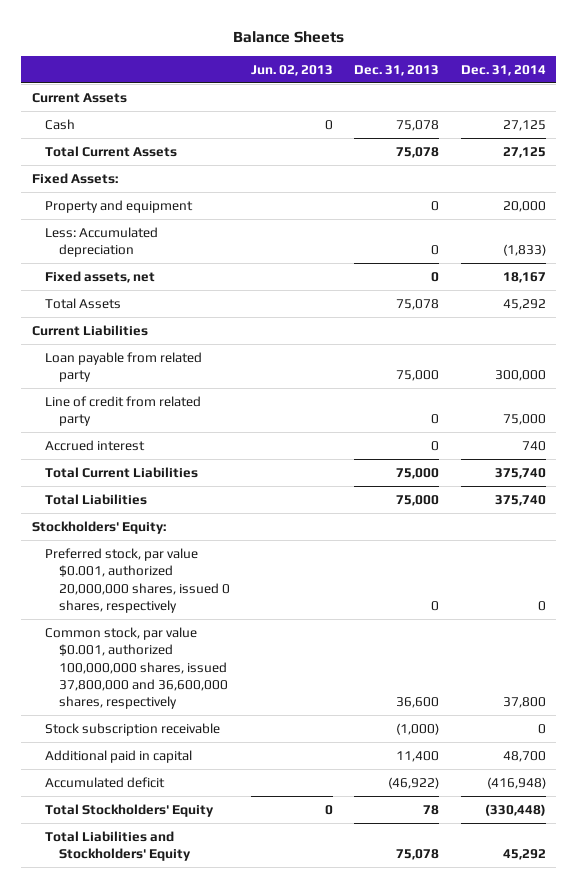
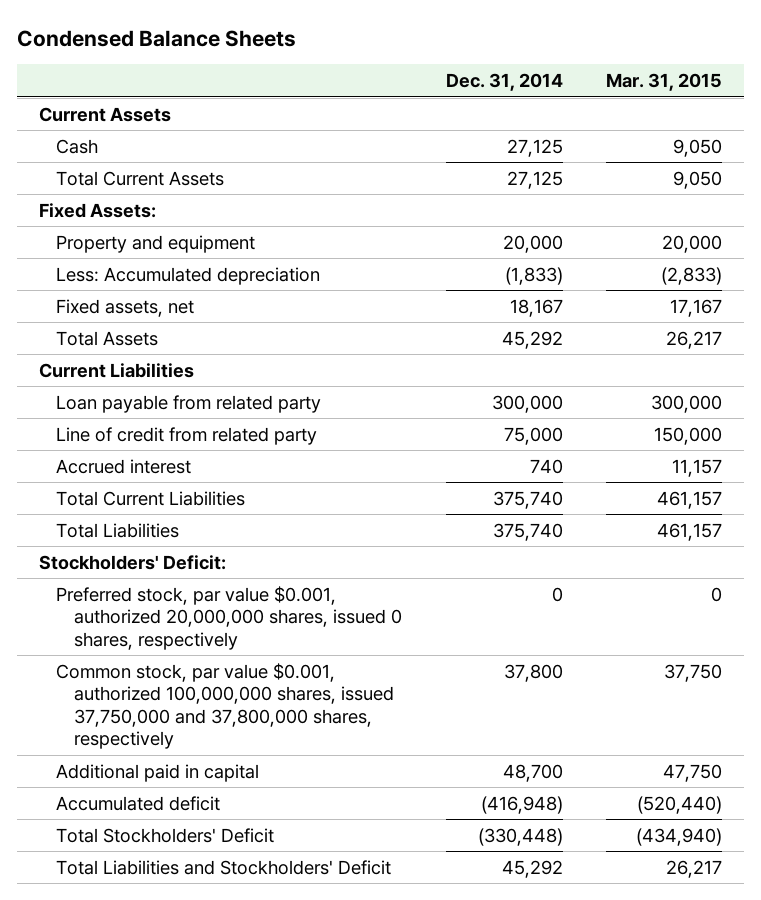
[232,31,344,44] Balance Sheets -> [17,29,297,47] Condensed Balance Sheets
[251,64,334,76] Jun. 02, 2013 -> none
[354,64,440,76] Dec. 31, 2013 -> none
none -> [606,73,723,92] Mar. 31, 2015
[31,520,166,534] Stockholders' Equity: -> [39,554,227,570] Stockholders' Deficit:
[45,722,221,736] Stock subscription receivable -> none
[45,626,228,710] Common stock, par value $0.001, authorized 100,000,000 shares, issued 37,800,000 and 36,600,000 shares, respectively -> [56,662,394,750] Common stock, par value $0.001, authorized 100,000,000 shares, issued 37,750,000 and 37,800,000 shares, respectively
[45,803,215,817] Total Stockholders' Equity -> [56,827,275,843] Total Stockholders' Deficit
[45,830,191,862] Total Liabilities and Stockholders' Equity -> [56,859,392,875] Total Liabilities and Stockholders' Deficit

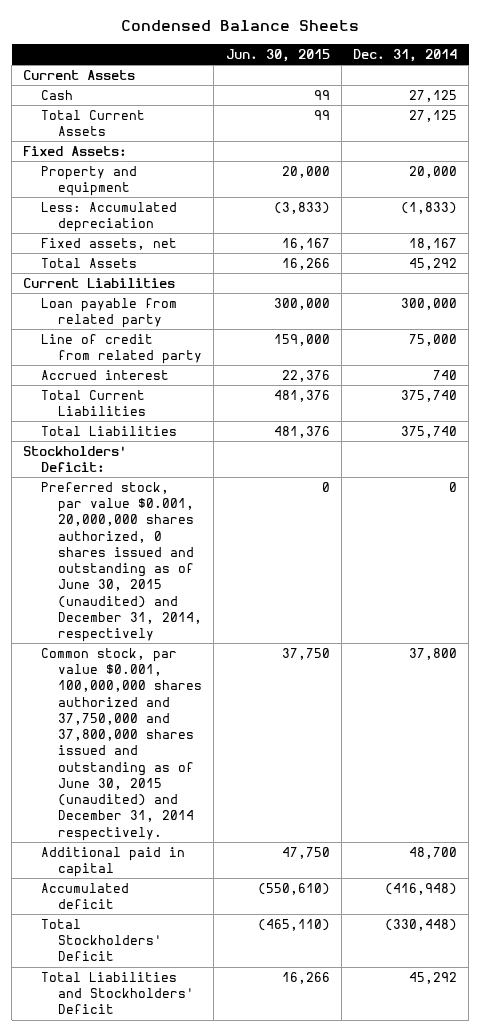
[606,73,723,92] Mar. 31, 2015 -> none
none -> [225,48,330,62] Jun. 30, 2015
[56,585,402,650] Preferred stock, par value $0.001, authorized 20,000,000 shares, issued 0 shares, respectively -> [40,481,203,643] Preferred stock, par value $0.001, 20,000,000 shares authorized, 0 shares issued and outstanding as of June 30, 2015 (unaudited) and December 31, 2014, respectively
[56,662,394,750] Common stock, par value $0.001, authorized 100,000,000 shares, issued 37,750,000 and 37,800,000 shares, respectively -> [40,647,203,841] Common stock, par value $0.001, 100,000,000 shares authorized and 37,750,000 and 37,800,000 shares issued and outstanding as of June 30, 2015 (unaudited) and December 31, 2014 respectively.

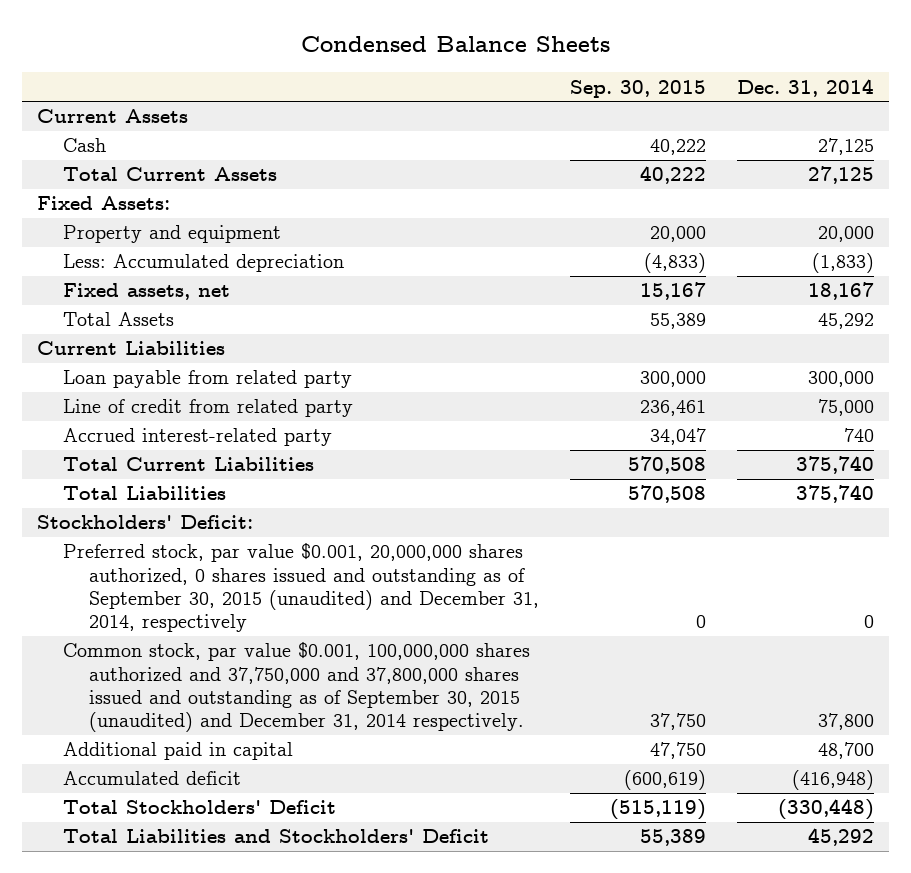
[225,48,330,62] Jun. 30, 2015 -> none
none -> [569,79,706,98] Sep. 30, 2015
[40,369,169,380] Accrued interest -> [63,428,333,447] Accrued interest-related party
[40,481,203,643] Preferred stock, par value $0.001, 20,000,000 shares authorized, 0 shares issued and outstanding as of June 30, 2015 (unaudited) and December 31, 2014, respectively -> [63,543,539,633] Preferred stock, par value $0.001, 20,000,000 shares authorized, 0 shares issued and outstanding as of September 30, 2015 (unaudited) and December 31, 2014, respectively
[40,647,203,841] Common stock, par value $0.001, 100,000,000 shares authorized and 37,750,000 and 37,800,000 shares issued and outstanding as of June 30, 2015 (unaudited) and December 31, 2014 respectively. -> [63,642,531,733] Common stock, par value $0.001, 100,000,000 shares authorized and 37,750,000 and 37,800,000 shares issued and outstanding as of September 30, 2015 (unaudited) and December 31, 2014 respectively.

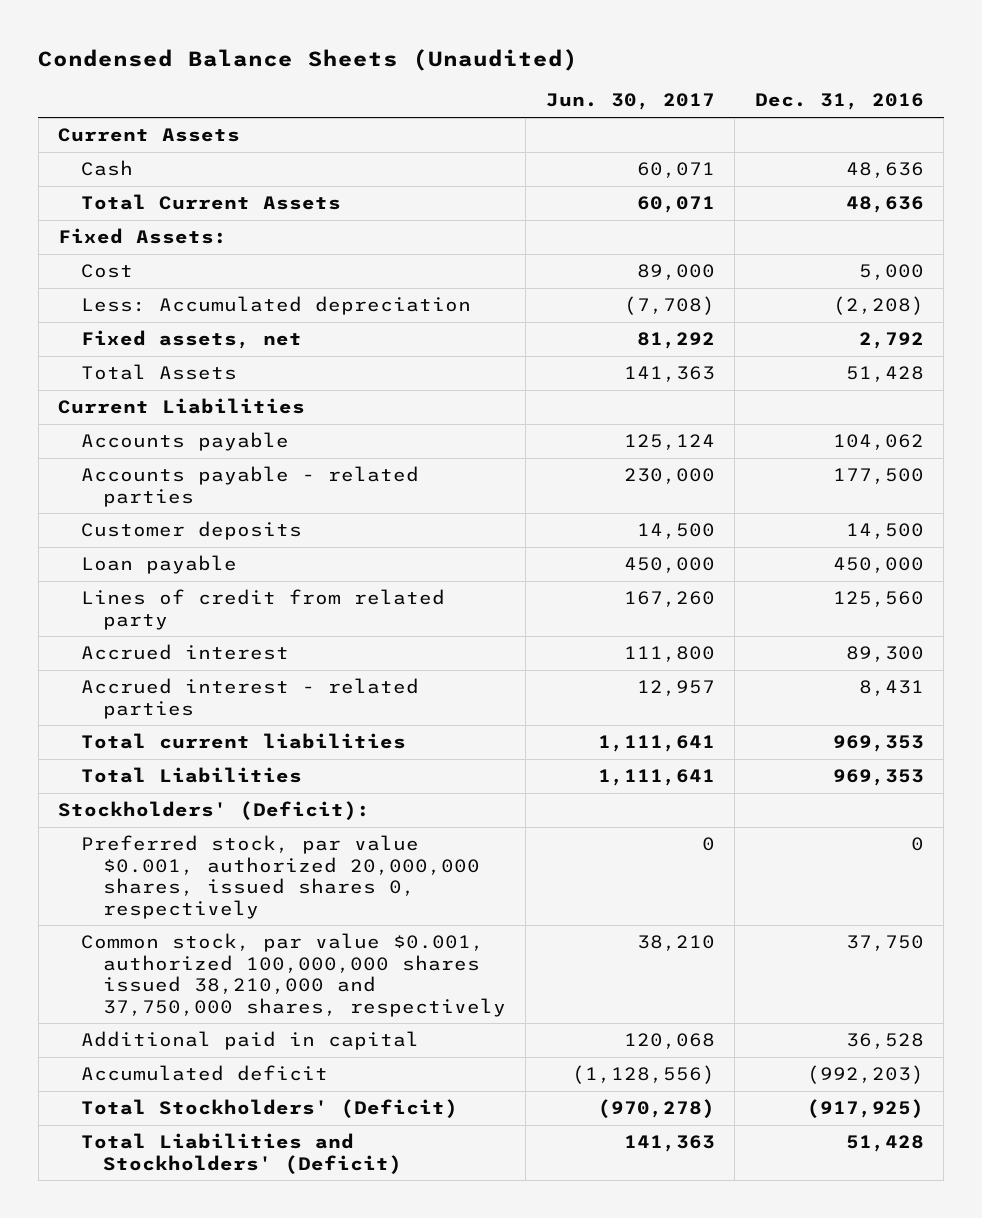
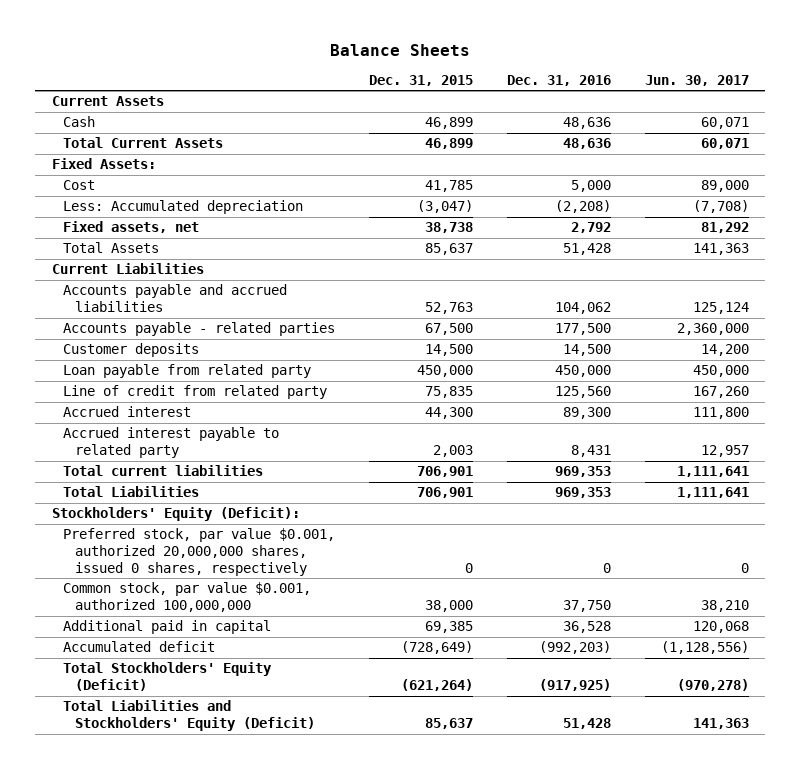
[38,48,579,71] Condensed Balance Sheets (Unaudited) -> [330,43,471,56] Balance Sheets
none -> [369,74,474,86] Dec. 31, 2015
[80,431,289,451] Accounts payable -> [63,284,288,313] Accounts payable and accrued liabilities
[623,467,715,484] 230,000 -> [676,323,749,336] 2,360,000
[636,522,715,539] 14,500 -> [700,344,749,357] 14,200
[80,554,237,574] Loan payable -> [63,364,312,379] Loan payable from related party
[80,588,445,630] Lines of credit from related party -> [63,385,328,400] Line of credit from related party
[80,677,419,719] Accrued interest - related parties -> [63,427,280,459] Accrued interest payable to related party
[58,800,371,820] Stockholders' (Deficit): -> [52,507,301,522] Stockholders' Equity (Deficit):
[80,834,480,919] Preferred stock, par value $0.001, authorized 20,000,000 shares, issued shares 0, respectively -> [63,528,336,576] Preferred stock, par value $0.001, authorized 20,000,000 shares, issued 0 shares, respectively
[80,932,506,1017] Common stock, par value $0.001, authorized 100,000,000 shares issued 38,210,000 and 37,750,000 shares, respectively -> [63,582,312,613] Common stock, par value $0.001, authorized 100,000,000
[80,1098,458,1118] Total Stockholders' (Deficit) -> [63,662,273,692] Total Stockholders' Equity (Deficit)
[80,1132,402,1174] Total Liabilities and Stockholders' (Deficit) -> [63,700,315,732] Total Liabilities and Stockholders' Equity (Deficit)

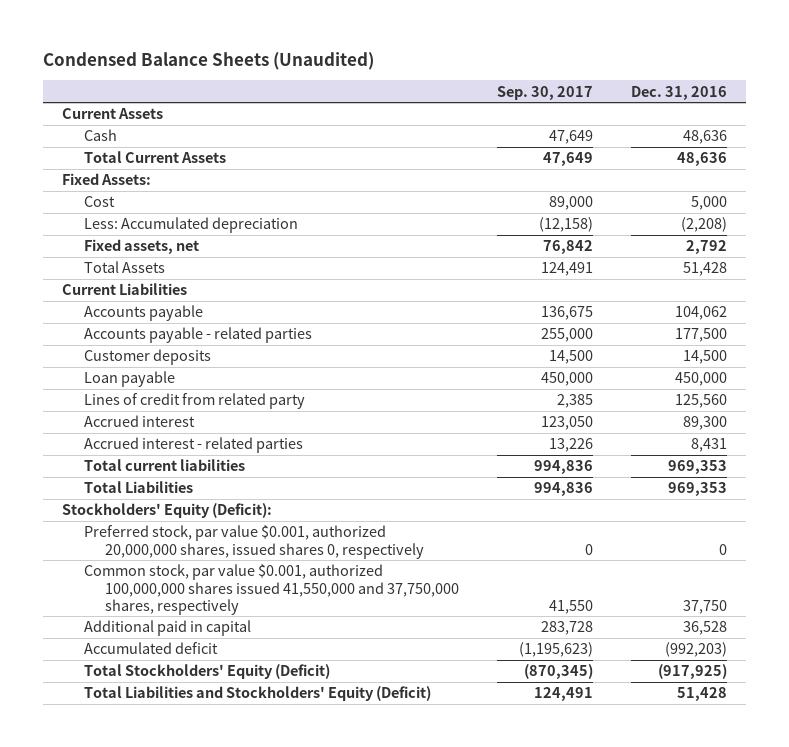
[330,43,471,56] Balance Sheets -> [42,51,374,70] Condensed Balance Sheets (Unaudited)
[369,74,474,86] Dec. 31, 2015 -> none
[644,74,749,86] Jun. 30, 2017 -> none
none -> [497,85,594,100] Sep. 30, 2017
[63,284,288,313] Accounts payable and accrued liabilities -> [83,305,203,322] Accounts payable
[63,364,312,379] Loan payable from related party -> none
none -> [83,371,175,388] Loan payable
[63,385,328,400] Line of credit from related party -> [83,393,305,410] Lines of credit from related party
[63,427,280,459] Accrued interest payable to related party -> [83,437,303,454] Accrued interest - related parties
[63,528,336,576] Preferred stock, par value $0.001, authorized 20,000,000 shares, issued 0 shares, respectively -> [83,525,425,559] Preferred stock, par value $0.001, authorized 20,000,000 shares, issued shares 0, respectively
[63,582,312,613] Common stock, par value $0.001, authorized 100,000,000 -> [83,564,460,615] Common stock, par value $0.001, authorized 100,000,000 shares issued 41,550,000 and 37,750,000 shares, respectively

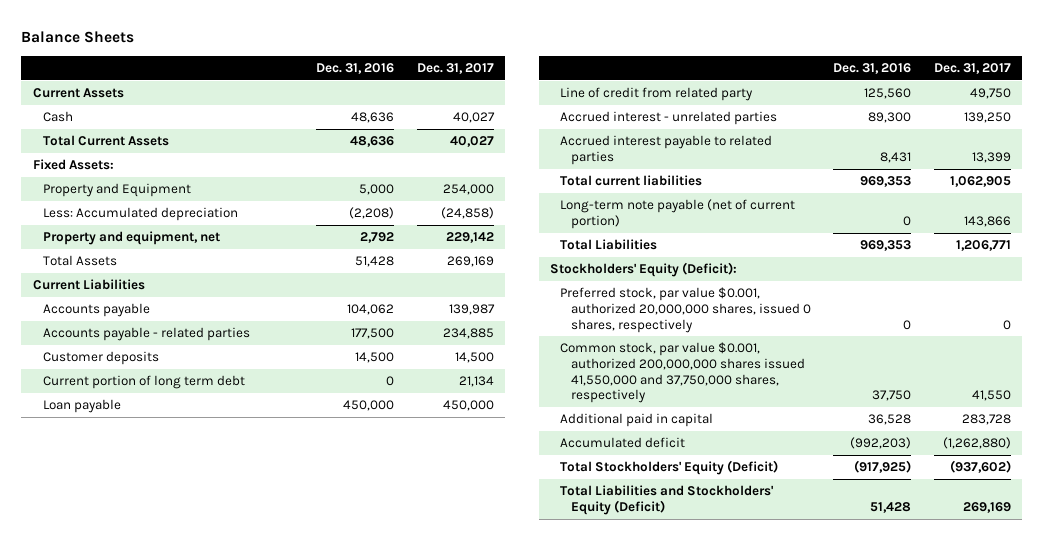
[42,51,374,70] Condensed Balance Sheets (Unaudited) -> [21,31,135,44] Balance Sheets
[497,85,594,100] Sep. 30, 2017 -> none
none -> [416,62,494,74] Dec. 31, 2017
[83,196,115,208] Cost -> none
none -> [42,183,191,198] Property and Equipment
[83,239,199,255] Fixed assets, net -> [42,231,220,246] Property and equipment, net
none -> [42,375,245,390] Current portion of long term debt
[83,393,305,410] Lines of credit from related party -> [560,87,754,102] Line of credit from related party
[83,415,195,428] Accrued interest -> [560,111,778,126] Accrued interest - unrelated parties
[83,437,303,454] Accrued interest - related parties -> [560,135,773,165] Accrued interest payable to related parties
none -> [560,199,796,229] Long-term note payable (net of current portion)
[83,525,425,559] Preferred stock, par value $0.001, authorized 20,000,000 shares, issued shares 0, respectively -> [560,287,811,333] Preferred stock, par value $0.001, authorized 20,000,000 shares, issued 0 shares, respectively
[83,564,460,615] Common stock, par value $0.001, authorized 100,000,000 shares issued 41,550,000 and 37,750,000 shares, respectively -> [560,342,805,404] Common stock, par value $0.001, authorized 200,000,000 shares issued 41,550,000 and 37,750,000 shares, respectively

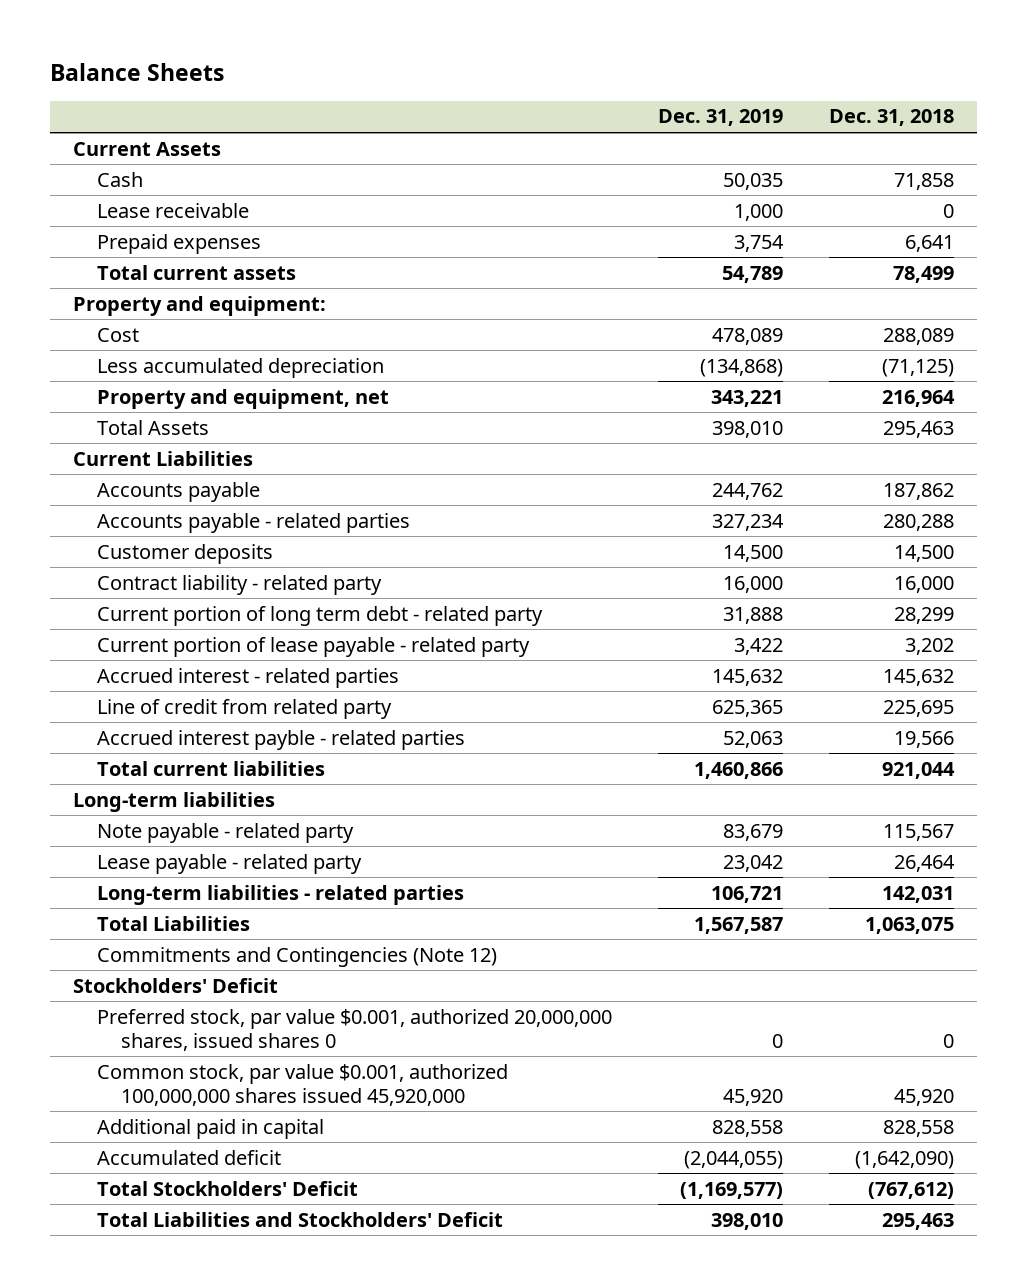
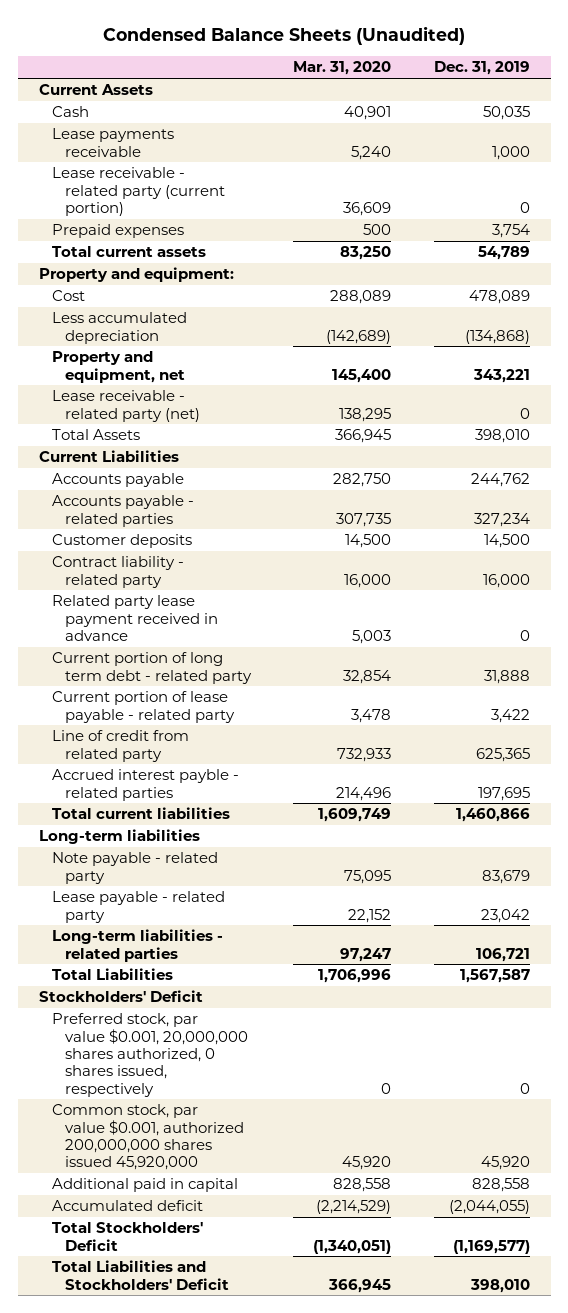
[50,62,225,81] Balance Sheets -> [103,26,466,46] Condensed Balance Sheets (Unaudited)
[829,109,955,127] Dec. 31, 2018 -> none
none -> [293,61,392,76] Mar. 31, 2020
[96,202,249,218] Lease receivable -> [51,128,174,157] Lease payments receivable
none -> [51,167,225,216] Lease receivable - related party (current portion)
none -> [51,390,200,422] Lease receivable - related party (net)
none -> [51,595,218,641] Related party lease payment received in advance
[96,667,399,688] Accrued interest - related parties -> none
[723,730,784,748] 52,063 -> [477,786,530,801] 197,695
[96,946,497,967] Commitments and Contingencies (Note 12) -> none
[96,1008,612,1051] Preferred stock, par value $0.001, authorized 20,000,000 shares, issued shares 0 -> [51,1013,248,1097] Preferred stock, par value $0.001, 20,000,000 shares authorized, 0 shares issued, respectively
[96,1063,508,1106] Common stock, par value $0.001, authorized 100,000,000 shares issued 45,920,000 -> [51,1104,244,1171] Common stock, par value $0.001, authorized 200,000,000 shares issued 45,920,000

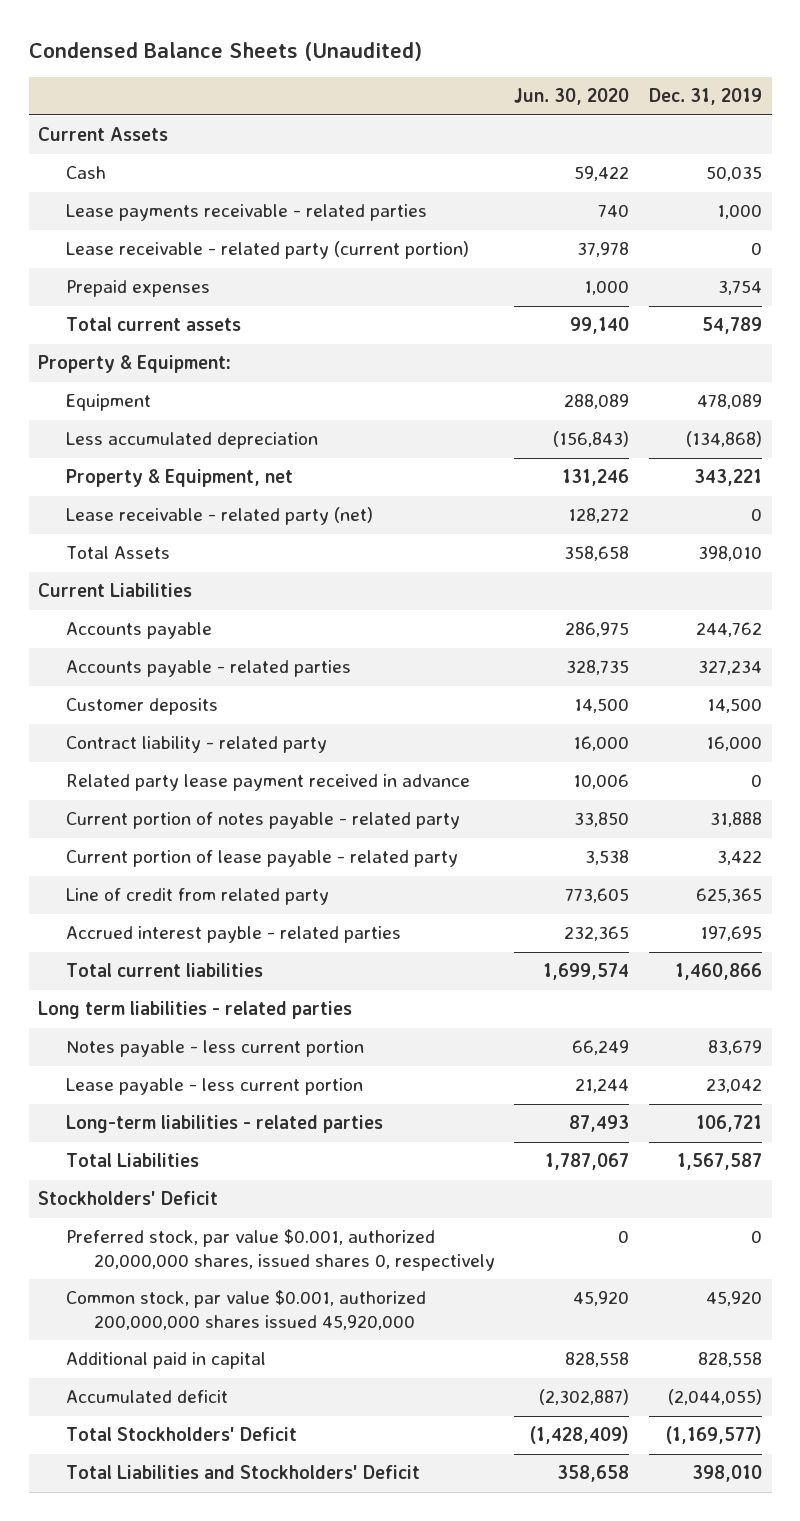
[293,61,392,76] Mar. 31, 2020 -> none
none -> [514,88,630,106] Jun. 30, 2020
[51,128,174,157] Lease payments receivable -> [66,204,428,222] Lease payments receivable - related parties
[38,267,234,283] Property and equipment: -> [38,355,232,374] Property & Equipment:
[51,290,85,302] Cost -> [66,394,152,412] Equipment
[51,351,185,383] Property and equipment, net -> [66,469,294,488] Property & Equipment, net
[51,652,252,684] Current portion of long term debt - related party -> [66,812,461,830] Current portion of notes payable - related party
[38,829,200,845] Long-term liabilities -> [38,1001,353,1020] Long term liabilities - related parties
[51,852,218,884] Note payable - related party -> [66,1040,365,1058] Notes payable - less current portion
[51,891,225,923] Lease payable - related party -> [66,1078,364,1096] Lease payable - less current portion
[51,1013,248,1097] Preferred stock, par value $0.001, 20,000,000 shares authorized, 0 shares issued, respectively -> [66,1229,495,1271] Preferred stock, par value $0.001, authorized 20,000,000 shares, issued shares 0, respectively

